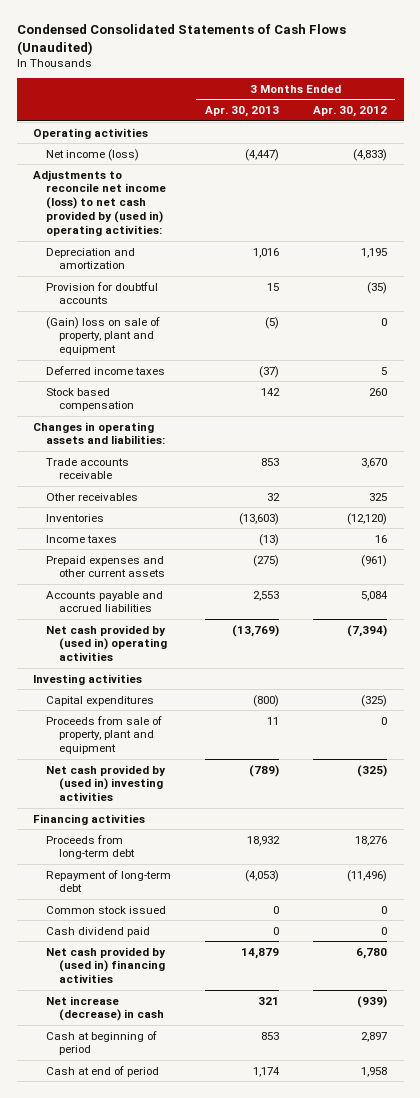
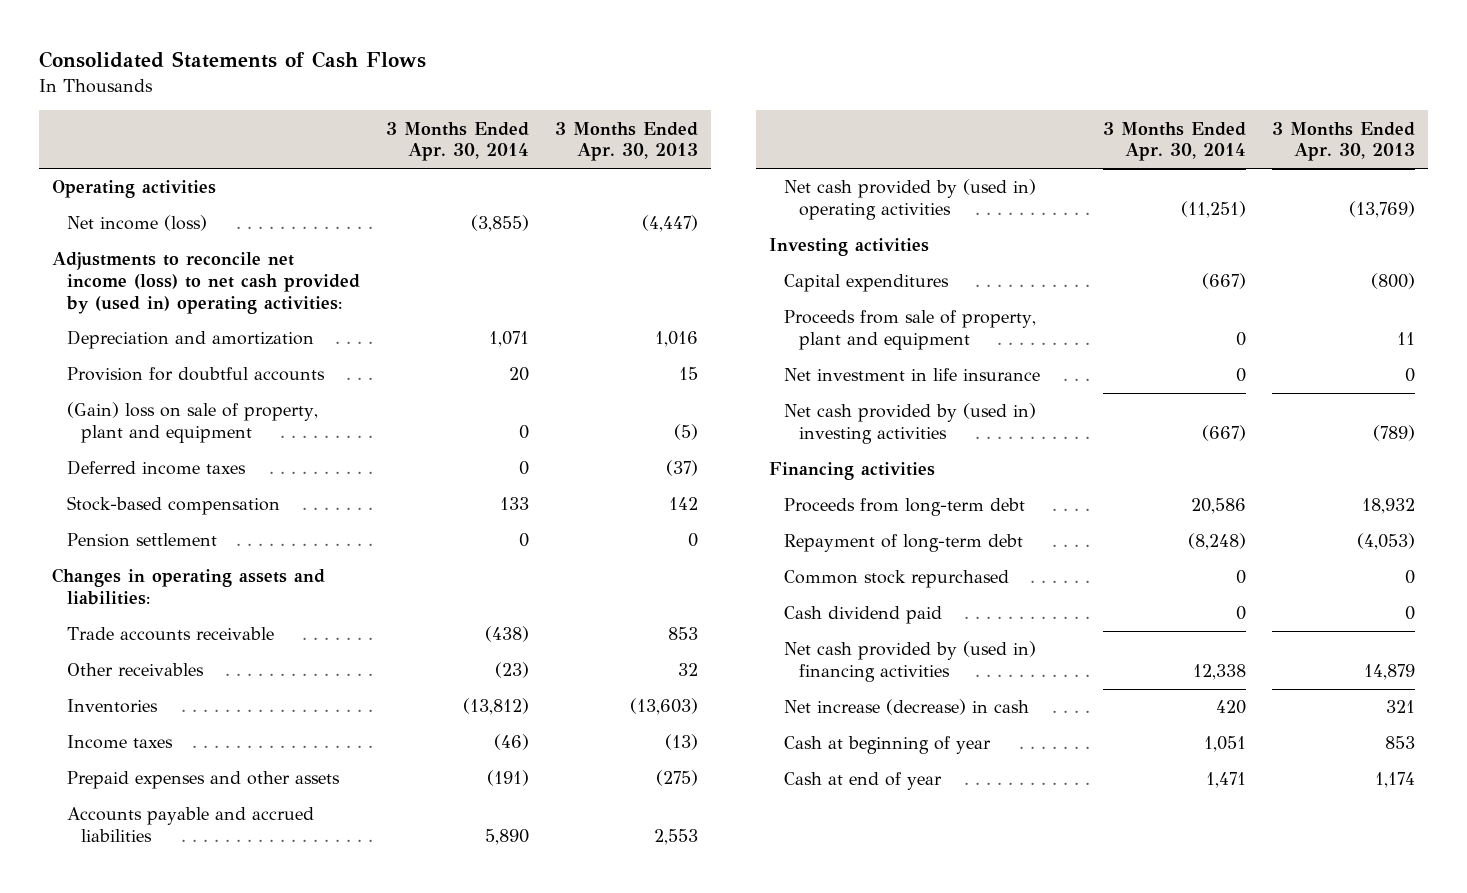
[16,24,346,55] Condensed Consolidated Statements of Cash Flows (Unaudited) -> [39,51,427,69] Consolidated Statements of Cash Flows
[312,106,387,118] Apr. 30, 2012 -> none
none -> [385,121,529,162] 3 Months Ended Apr. 30, 2014
[46,387,134,412] Stock based compensation -> [66,496,280,516] Stock-based compensation
none -> [66,533,217,548] Pension settlement
[46,555,165,578] Prepaid expenses and other current assets -> [66,771,340,790] Prepaid expenses and other assets
none -> [784,368,1041,382] Net investment in life insurance
[46,905,167,914] Common stock issued -> [784,570,1010,589] Common stock repurchased
[46,1030,158,1056] Cash at beginning of period -> [784,736,992,755] Cash at beginning of year
[46,1065,160,1077] Cash at end of period -> [784,772,943,791] Cash at end of year

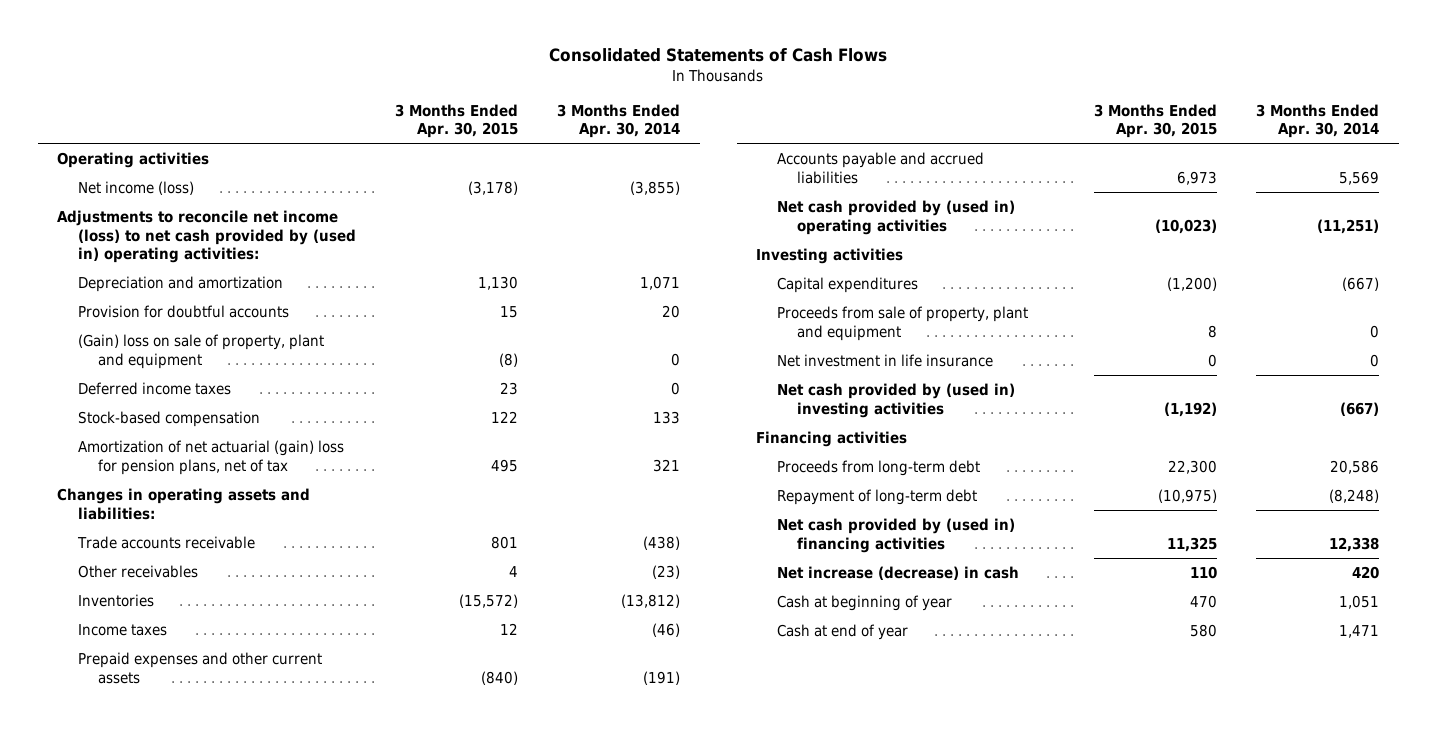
[554,121,698,162] 3 Months Ended Apr. 30, 2013 -> none
none -> [394,103,518,139] 3 Months Ended Apr. 30, 2015
[66,533,217,548] Pension settlement -> none
none -> [77,439,344,475] Amortization of net actuarial (gain) loss for pension plans, net of tax
[66,771,340,790] Prepaid expenses and other assets -> [77,651,322,684] Prepaid expenses and other current assets
[484,828,529,845] 5,890 -> [1338,170,1379,185] 5,569
[784,570,1010,589] Common stock repurchased -> none
[784,606,943,625] Cash dividend paid -> none

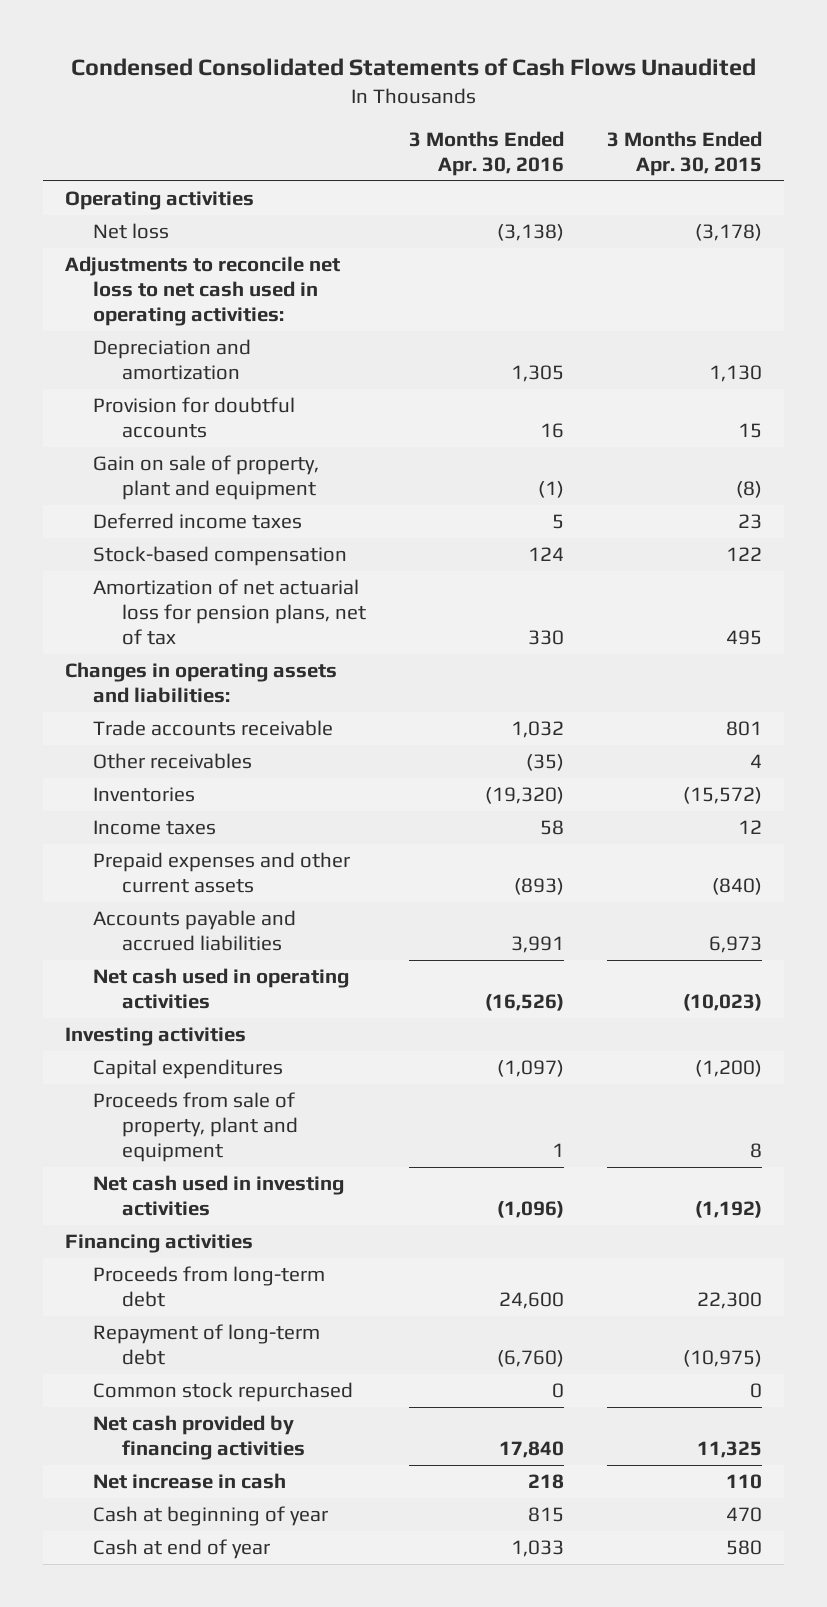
[549,47,888,62] Consolidated Statements of Cash Flows -> [70,58,756,77] Condensed Consolidated Statements of Cash Flows Unaudited
[556,103,680,139] 3 Months Ended Apr. 30, 2014 -> none
none -> [409,131,565,177] 3 Months Ended Apr. 30, 2016
[77,180,194,195] Net income (loss) -> [93,223,170,240] Net loss
[57,209,356,264] Adjustments to reconcile net income (loss) to net cash provided by (used in) operating activities: -> [65,256,341,326] Adjustments to reconcile net loss to net cash used in operating activities:
[77,333,324,369] (Gain) loss on sale of property, plant and equipment -> [93,455,320,500] Gain on sale of property, plant and equipment
[77,439,344,475] Amortization of net actuarial (gain) loss for pension plans, net of tax -> [93,579,366,645] Amortization of net actuarial loss for pension plans, net of tax
[776,199,1015,235] Net cash provided by (used in) operating activities -> [93,968,350,1009] Net cash used in operating activities
[776,353,993,367] Net investment in life insurance -> none
[776,382,1015,418] Net cash provided by (used in) investing activities -> [93,1175,345,1216] Net cash used in investing activities
none -> [93,1382,354,1403] Common stock repurchased
[776,517,1015,553] Net cash provided by (used in) financing activities -> [93,1415,305,1460] Net cash provided by financing activities
[776,565,1019,580] Net increase (decrease) in cash -> [93,1473,287,1490] Net increase in cash

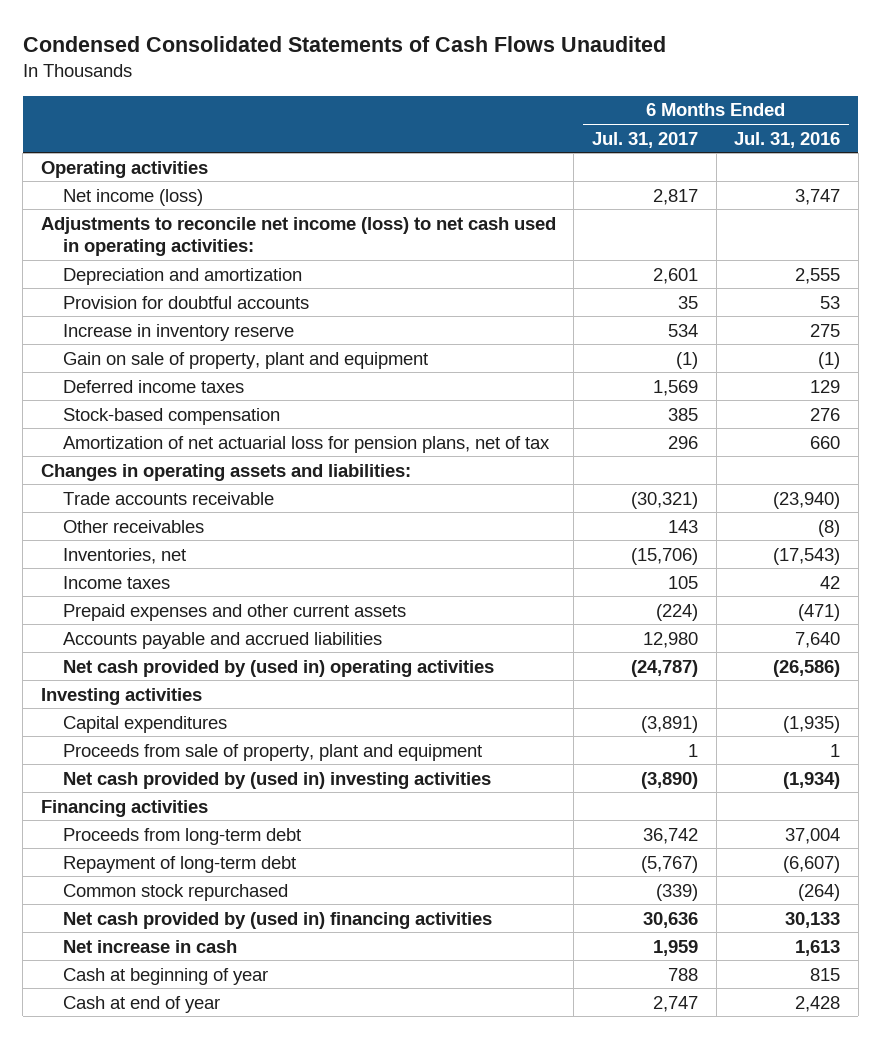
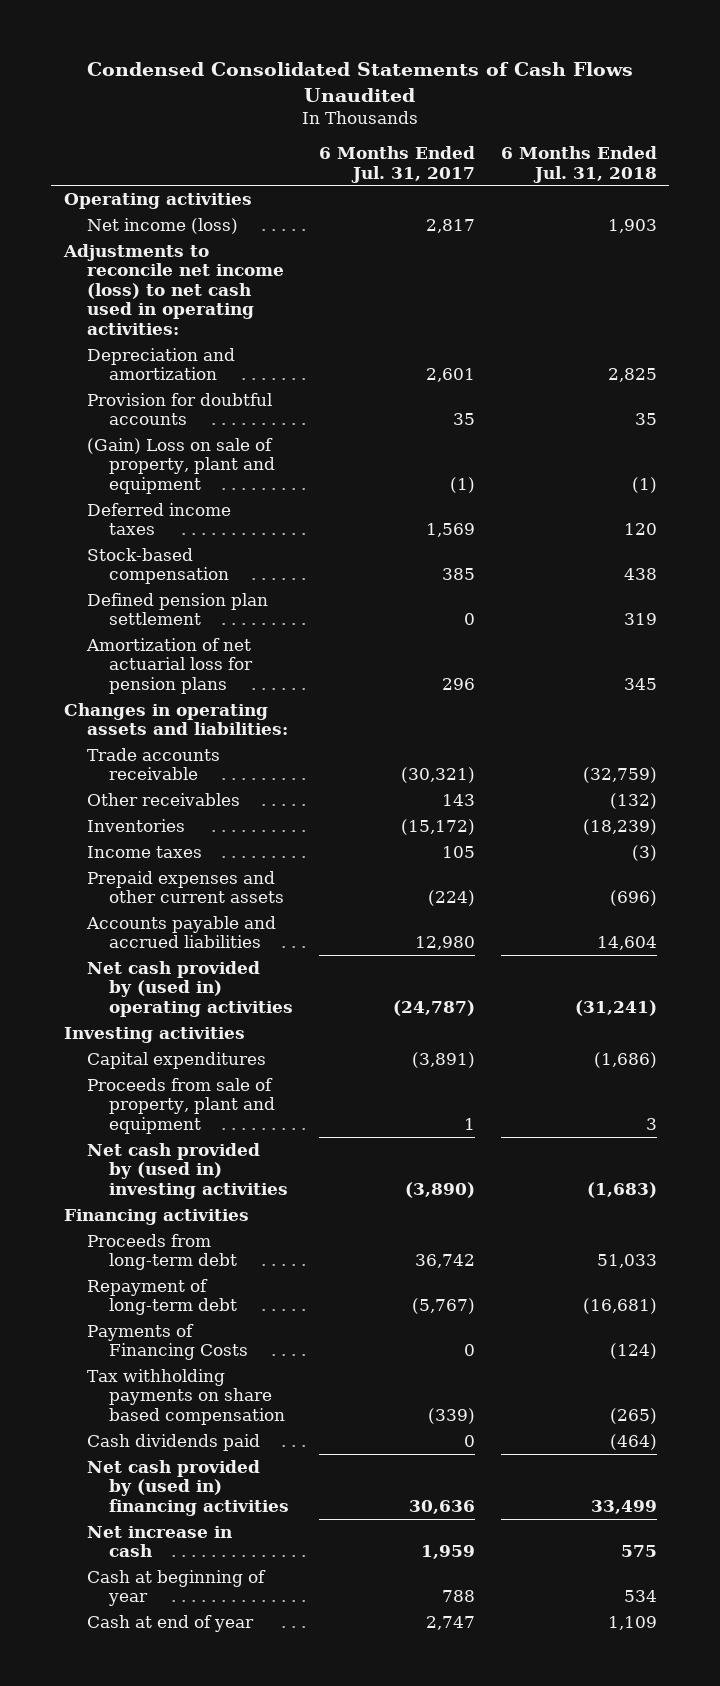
[734,131,841,148] Jul. 31, 2016 -> none
none -> [500,146,657,183] 6 Months Ended Jul. 31, 2018
[62,323,294,341] Increase in inventory reserve -> none
[62,351,428,369] Gain on sale of property, plant and equipment -> [86,437,276,494] (Gain) Loss on sale of property, plant and equipment
none -> [86,592,268,626] Defined pension plan settlement
[62,435,550,453] Amortization of net actuarial loss for pension plans, net of tax -> [85,637,254,694] Amortization of net actuarial loss for pension plans
[62,547,186,564] Inventories, net -> [86,818,185,832] Inventories
[631,547,699,565] (15,706) -> [400,818,475,835] (15,172)
none -> [86,1323,249,1361] Payments of Financing Costs
[62,883,288,901] Common stock repurchased -> [86,1368,286,1425] Tax withholding payments on share based compensation
none -> [86,1433,260,1451] Cash dividends paid

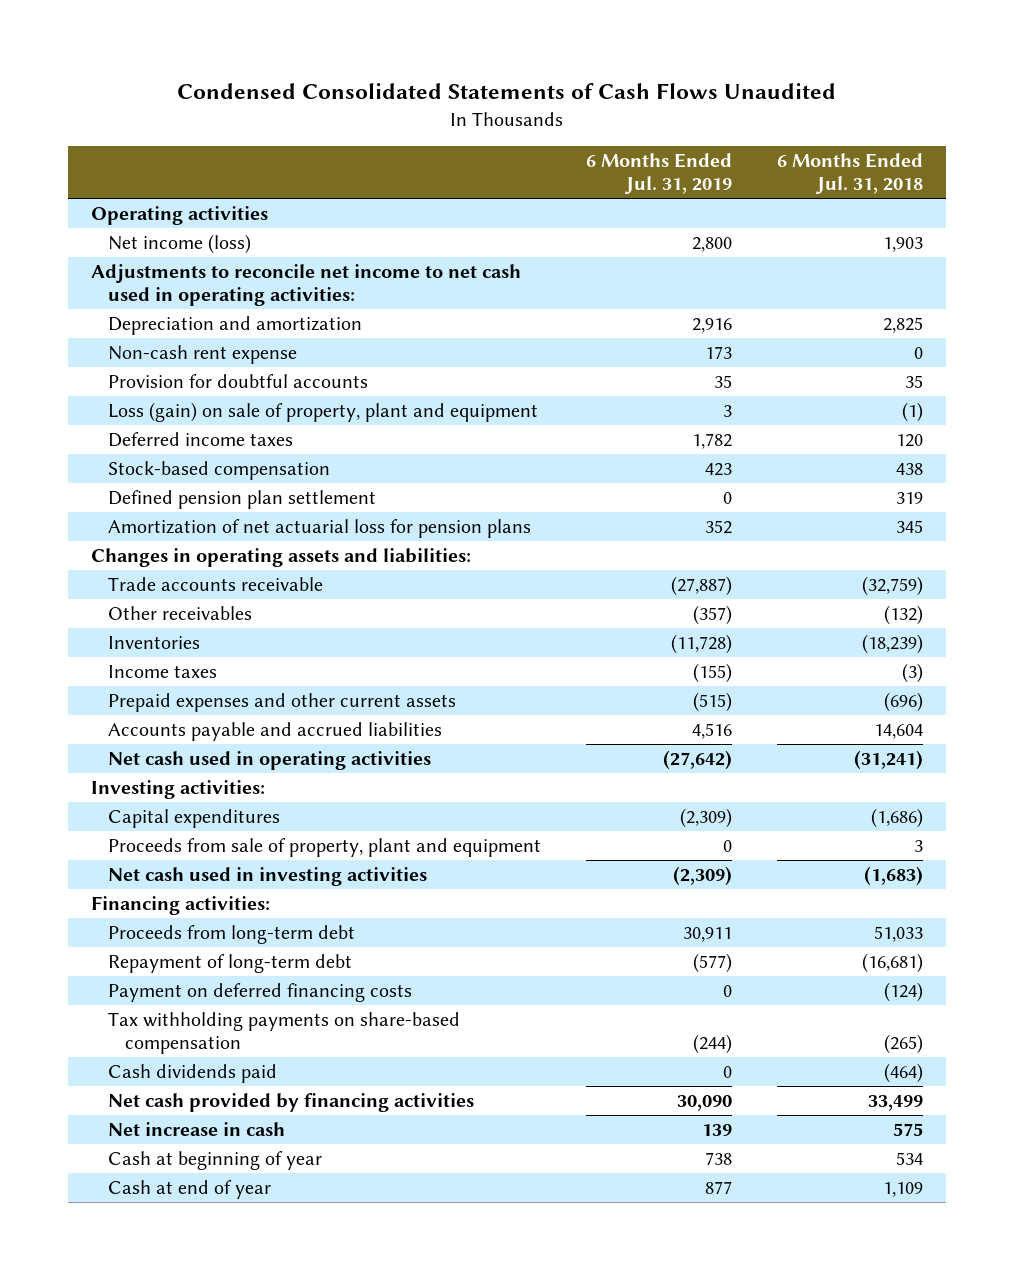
[318,146,475,183] 6 Months Ended Jul. 31, 2017 -> none
none -> [586,153,733,195] 6 Months Ended Jul. 31, 2019
[62,243,284,335] Adjustments to reconcile net income (loss) to net cash used in operating activities: -> [90,263,521,306] Adjustments to reconcile net income to net cash used in operating activities:
none -> [108,344,298,364] Non-cash rent expense
[86,437,276,494] (Gain) Loss on sale of property, plant and equipment -> [108,401,539,422] Loss (gain) on sale of property, plant and equipment
[86,960,294,1017] Net cash provided by (used in) operating activities -> [108,750,432,770] Net cash used in operating activities
[63,1026,245,1043] Investing activities -> [90,779,265,799] Investing activities:
[86,1142,289,1199] Net cash provided by (used in) investing activities -> [108,866,428,886] Net cash used in investing activities
[63,1208,249,1225] Financing activities -> [90,895,270,915] Financing activities:
[86,1323,249,1361] Payments of Financing Costs -> [108,982,413,1002] Payment on deferred financing costs
[86,1368,286,1425] Tax withholding payments on share based compensation -> [108,1011,461,1054] Tax withholding payments on share-based compensation
[86,1459,290,1516] Net cash provided by (used in) financing activities -> [108,1092,475,1112] Net cash provided by financing activities

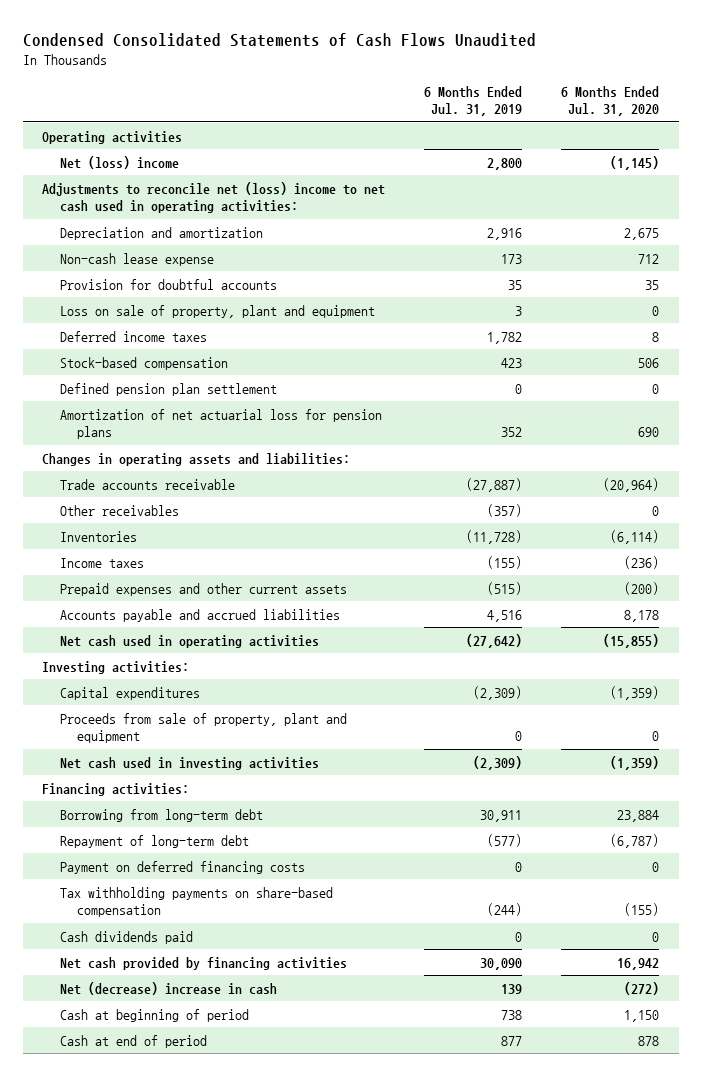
[777,153,924,195] 6 Months Ended Jul. 31, 2018 -> none
none -> [561,85,660,117] 6 Months Ended Jul. 31, 2020
[108,233,252,254] Net income (loss) -> [59,155,179,169] Net (loss) income
[90,263,521,306] Adjustments to reconcile net income to net cash used in operating activities: -> [42,181,386,214] Adjustments to reconcile net (loss) income to net cash used in operating activities:
[108,344,298,364] Non-cash rent expense -> [59,252,214,266] Non-cash lease expense
[108,401,539,422] Loss (gain) on sale of property, plant and equipment -> [59,304,375,318] Loss on sale of property, plant and equipment
[108,924,356,944] Proceeds from long-term debt -> [59,808,263,822] Borrowing from long-term debt
[108,1121,286,1136] Net increase in cash -> [59,981,277,995] Net (decrease) increase in cash
[108,1150,323,1170] Cash at beginning of year -> [59,1008,249,1022] Cash at beginning of period
[108,1179,272,1199] Cash at end of year -> [59,1034,207,1048] Cash at end of period

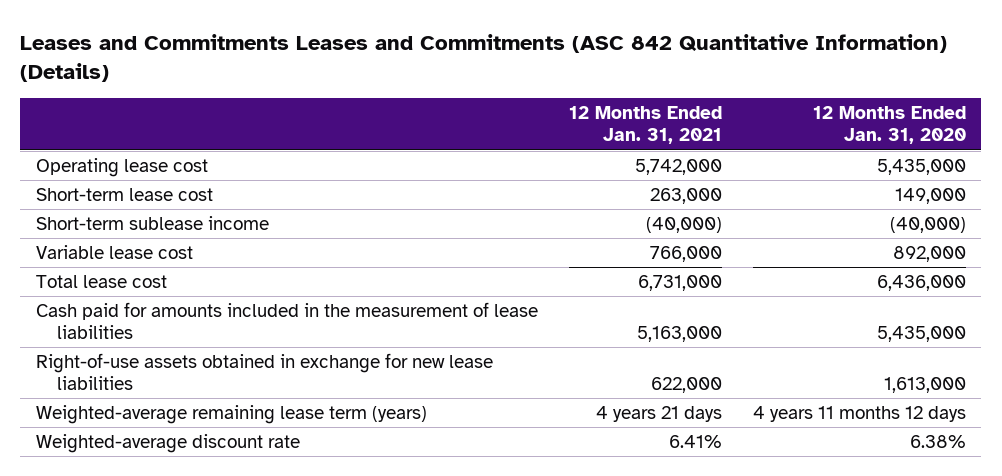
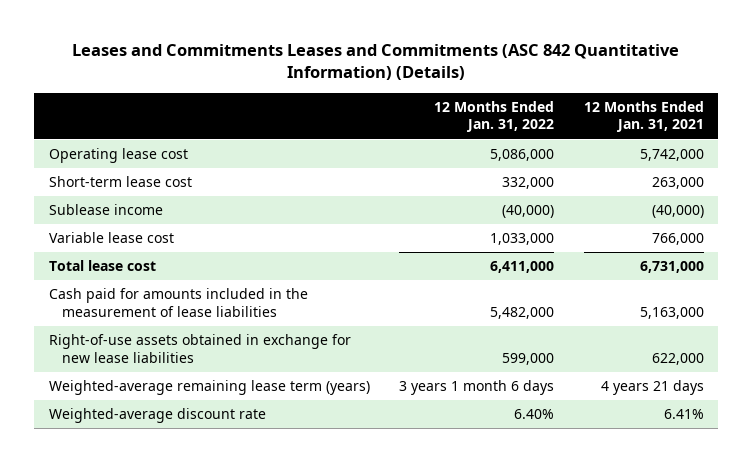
[812,106,966,145] 12 Months Ended Jan. 31, 2020 -> none
none -> [434,100,555,133] 12 Months Ended Jan. 31, 2022
[35,216,269,231] Short-term sublease income -> [48,204,163,216] Sublease income

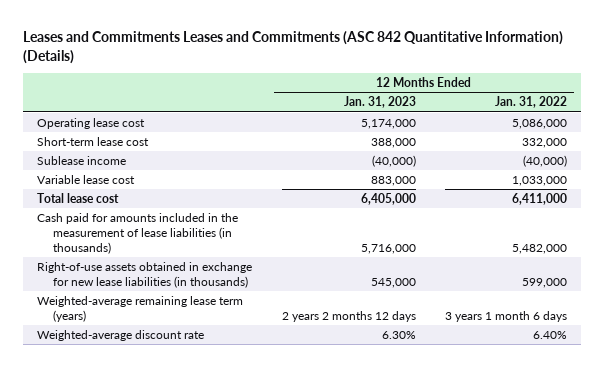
[583,100,704,133] 12 Months Ended Jan. 31, 2021 -> none
none -> [343,96,416,109] Jan. 31, 2023
[48,288,308,317] Cash paid for amounts included in the measurement of lease liabilities -> [37,213,239,255] Cash paid for amounts included in the measurement of lease liabilities (in thousands)
[48,334,351,363] Right-of-use assets obtained in exchange for new lease liabilities -> [37,262,253,289] Right-of-use assets obtained in exchange for new lease liabilities (in thousands)

